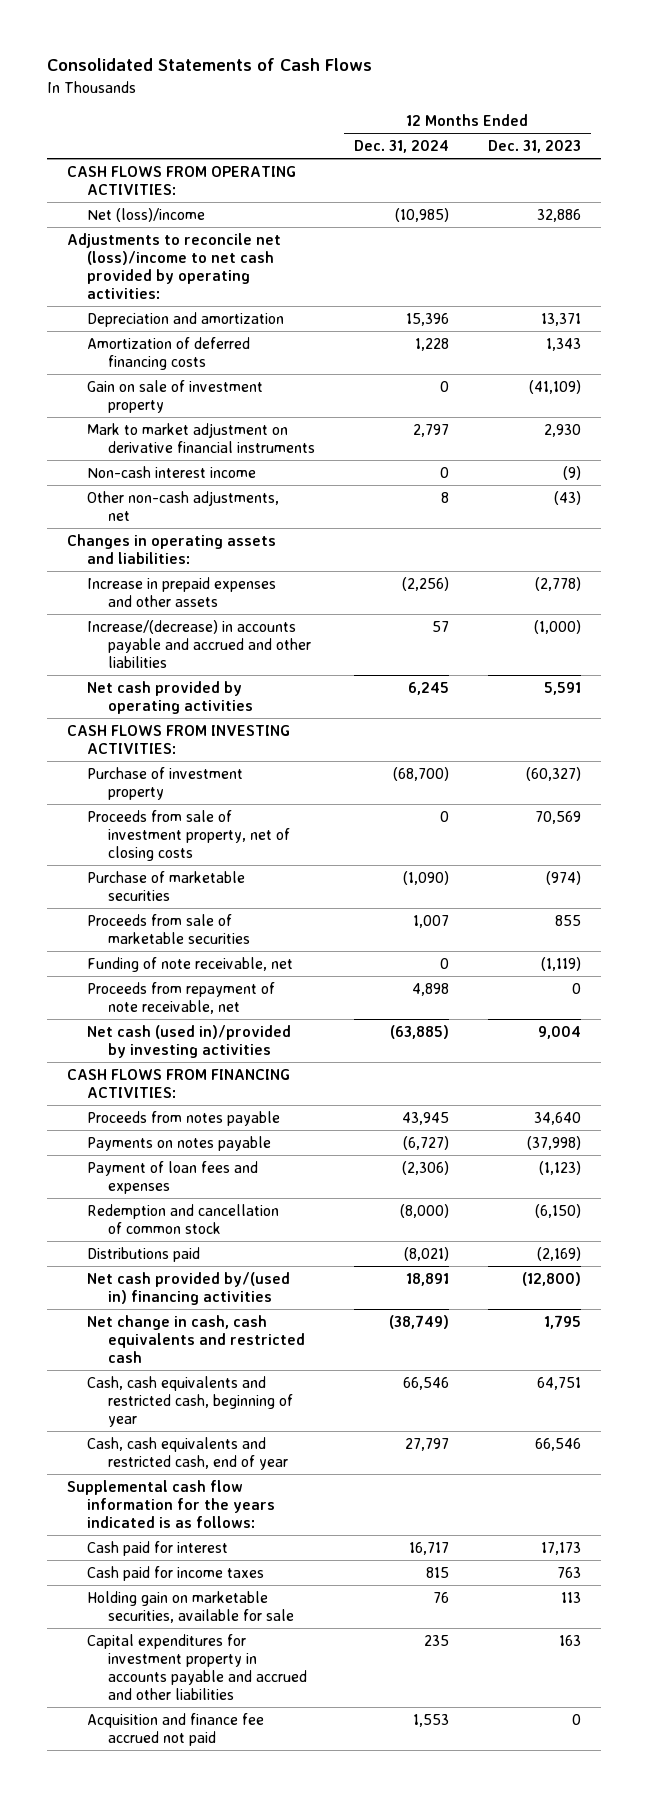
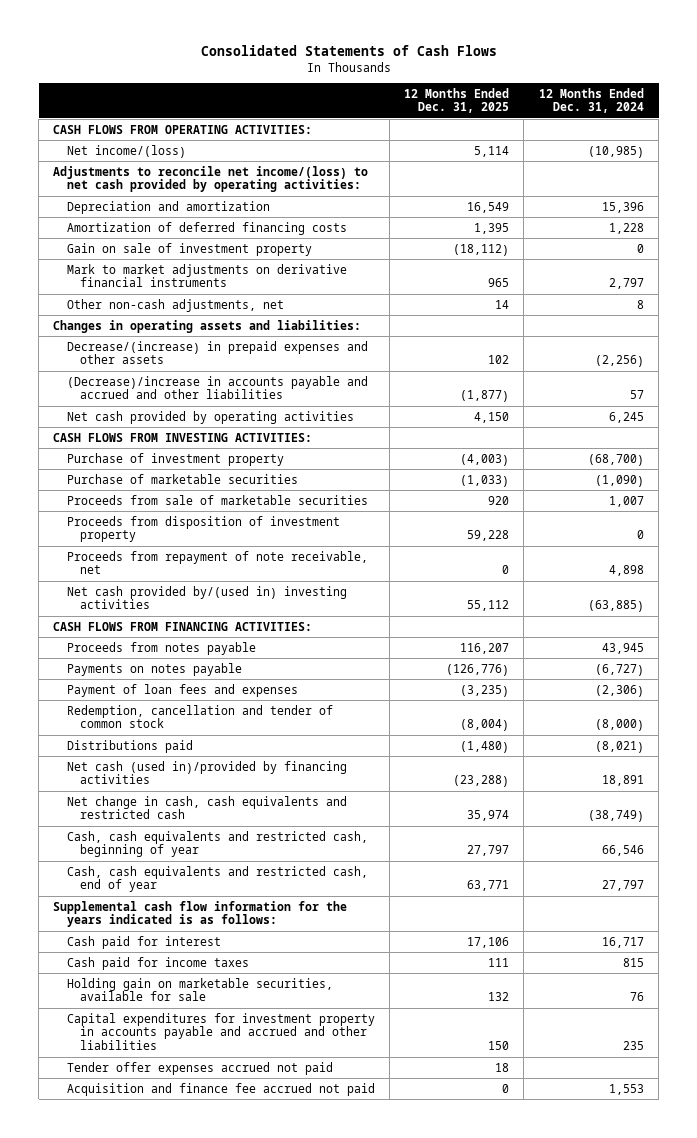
[488,140,582,154] Dec. 31, 2023 -> none
none -> [404,87,510,114] 12 Months Ended Dec. 31, 2025
[87,207,206,222] Net (loss)/income -> [66,144,186,158] Net income/(loss)
[66,232,281,300] Adjustments to reconcile net (loss)/income to net cash provided by operating activities: -> [53,165,369,193] Adjustments to reconcile net income/(loss) to net cash provided by operating activities:
[87,465,257,478] Non-cash interest income -> none
[87,422,315,453] Mark to market adjustment on derivative financial instruments -> [66,263,347,288] Mark to market adjustments on derivative financial instruments
[87,576,277,607] Increase in prepaid expenses and other assets -> [66,340,368,365] Decrease/(increase) in prepaid expenses and other assets
[87,619,311,669] Increase/(decrease) in accounts payable and accrued and other liabilities -> [66,375,368,400] (Decrease)/increase in accounts payable and accrued and other liabilities
[87,809,290,862] Proceeds from sale of investment property, net of closing costs -> none
[87,956,294,972] Funding of note receivable, net -> none
none -> [66,515,340,543] Proceeds from disposition of investment property
[87,1024,292,1058] Net cash (used in)/provided by investing activities -> [66,585,347,610] Net cash provided by/(used in) investing activities
[87,1203,280,1234] Redemption and cancellation of common stock -> [66,704,333,729] Redemption, cancellation and tender of common stock
[87,1271,291,1305] Net cash provided by/(used in) financing activities -> [66,760,347,785] Net cash (used in)/provided by financing activities
none -> [66,1061,333,1075] Tender offer expenses accrued not paid

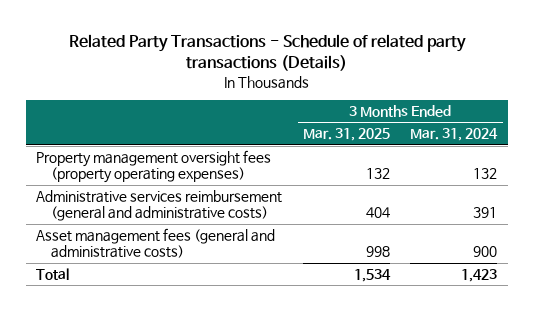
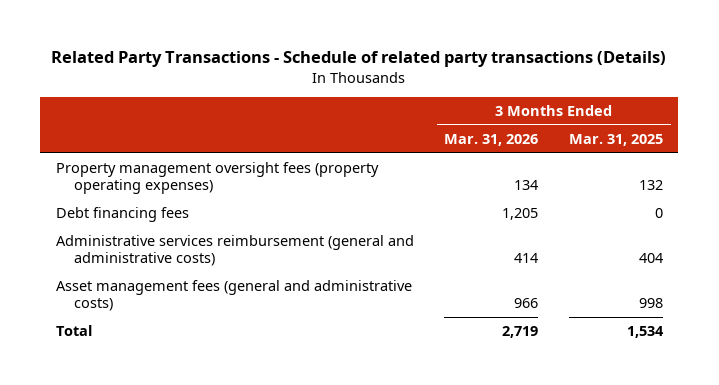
[410,128,499,142] Mar. 31, 2024 -> none
none -> [444,134,539,147] Mar. 31, 2026
none -> [55,207,189,223] Debt financing fees

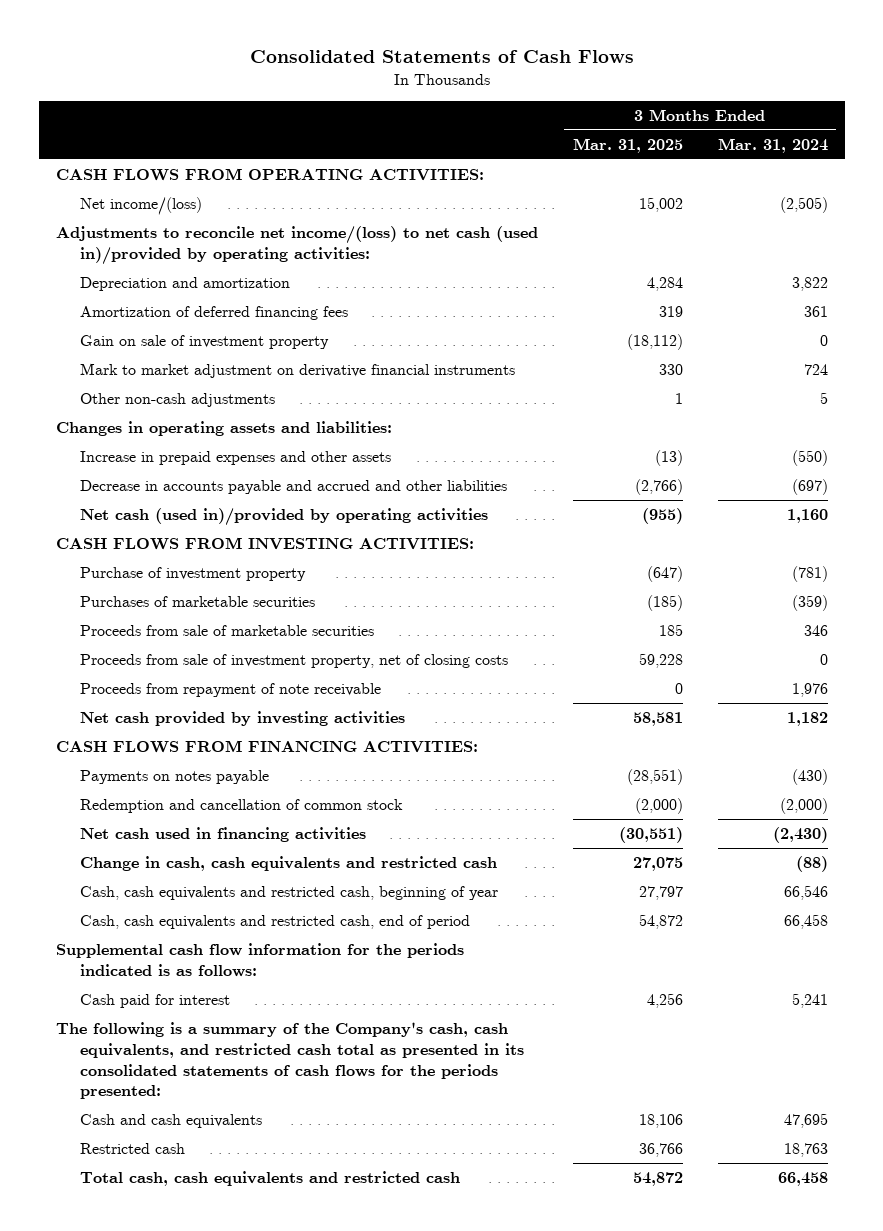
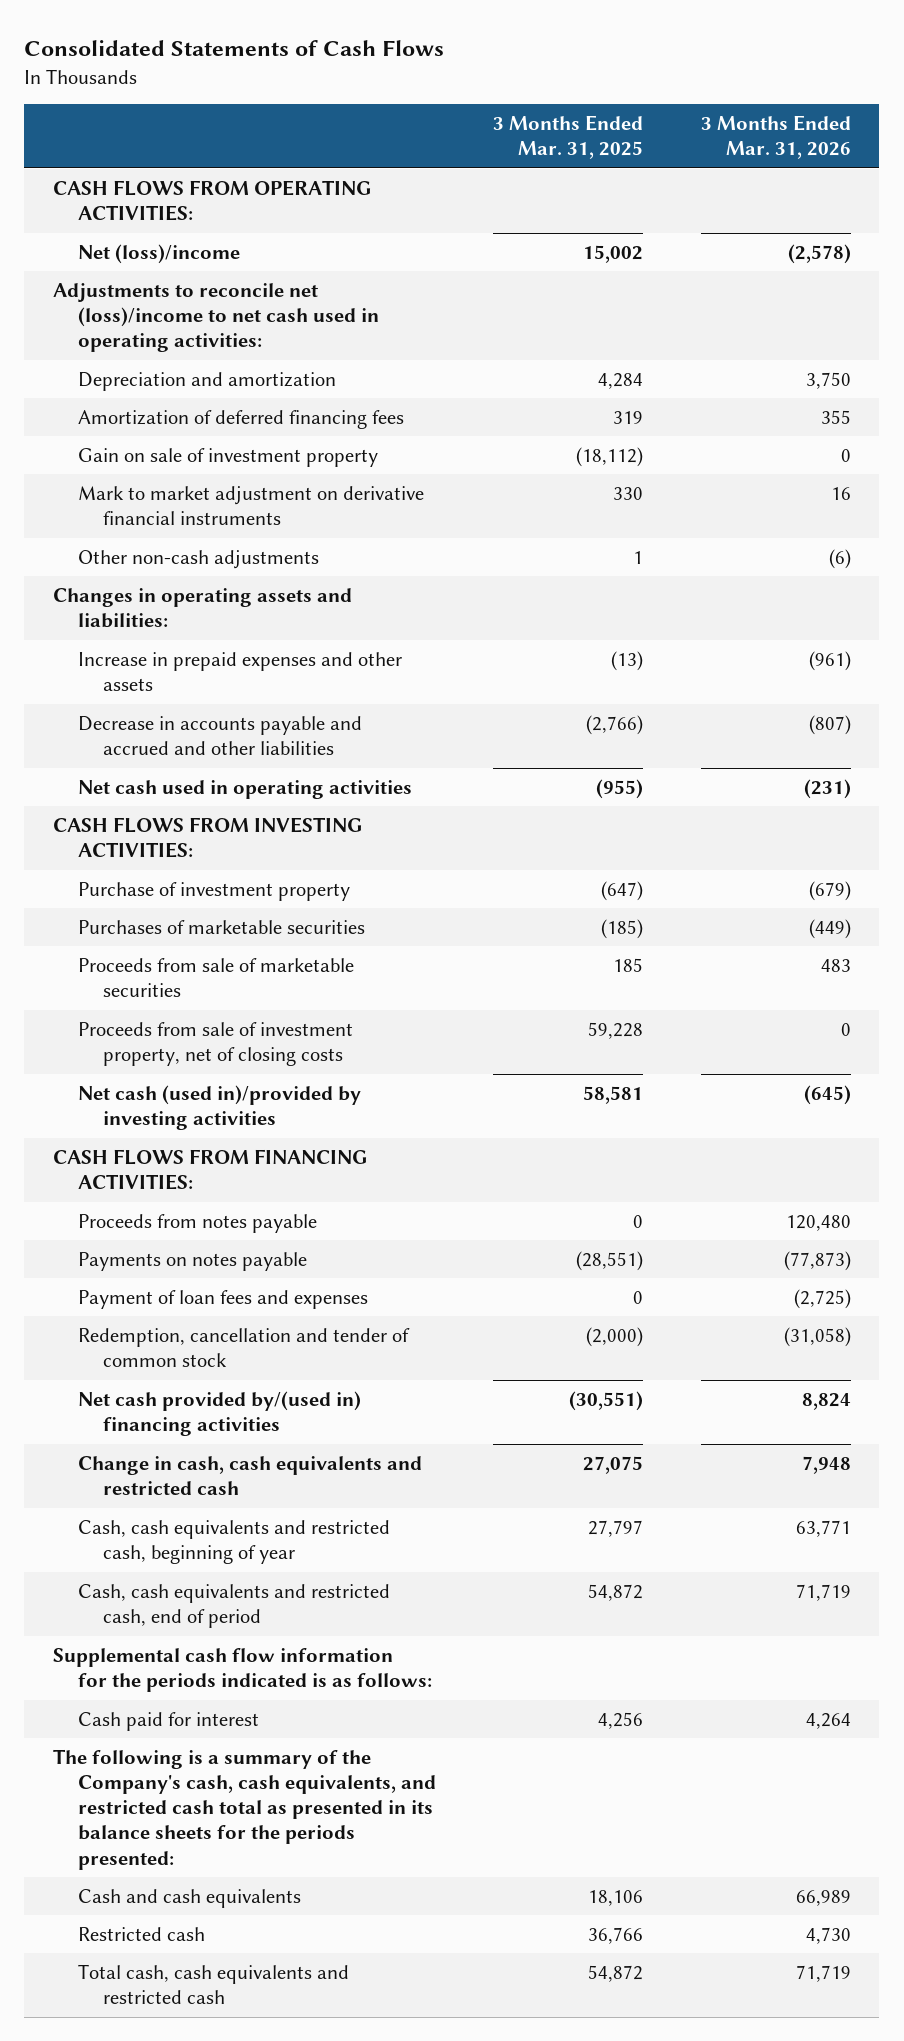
[717,137,828,153] Mar. 31, 2024 -> none
none -> [700,114,851,160] 3 Months Ended Mar. 31, 2026
[80,196,203,215] Net income/(loss) -> [78,243,241,264] Net (loss)/income
[55,225,538,265] Adjustments to reconcile net income/(loss) to net cash (used in)/provided by operating activities: -> [53,282,380,353] Adjustments to reconcile net (loss)/income to net cash used in operating activities:
[80,507,489,526] Net cash (used in)/provided by operating activities -> [78,779,413,799] Net cash used in operating activities
[80,682,382,697] Proceeds from repayment of note receivable -> none
[80,710,406,726] Net cash provided by investing activities -> [78,1084,362,1130] Net cash (used in)/provided by investing activities
none -> [78,1213,318,1233] Proceeds from notes payable
none -> [78,1289,369,1309] Payment of loan fees and expenses
[80,798,404,813] Redemption and cancellation of common stock -> [78,1327,411,1367] Redemption, cancellation and tender of common stock
[80,826,367,842] Net cash used in financing activities -> [78,1390,362,1436] Net cash provided by/(used in) financing activities
[55,1021,525,1100] The following is a summary of the Company's cash, cash equivalents, and restricted cash total as presented in its consolidated statements of cash flows for the periods presented: -> [53,1748,437,1870] The following is a summary of the Company's cash, cash equivalents, and restricted cash total as presented in its balance sheets for the periods presented:

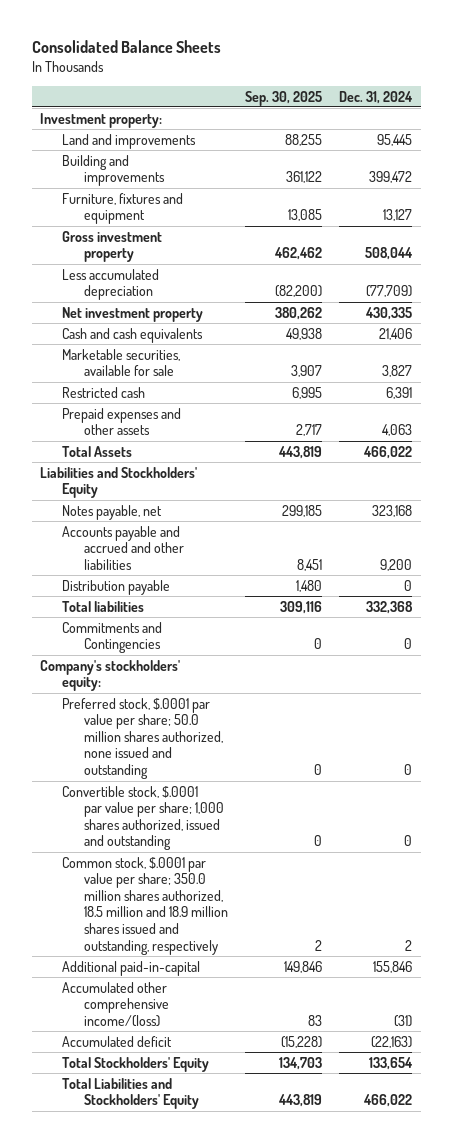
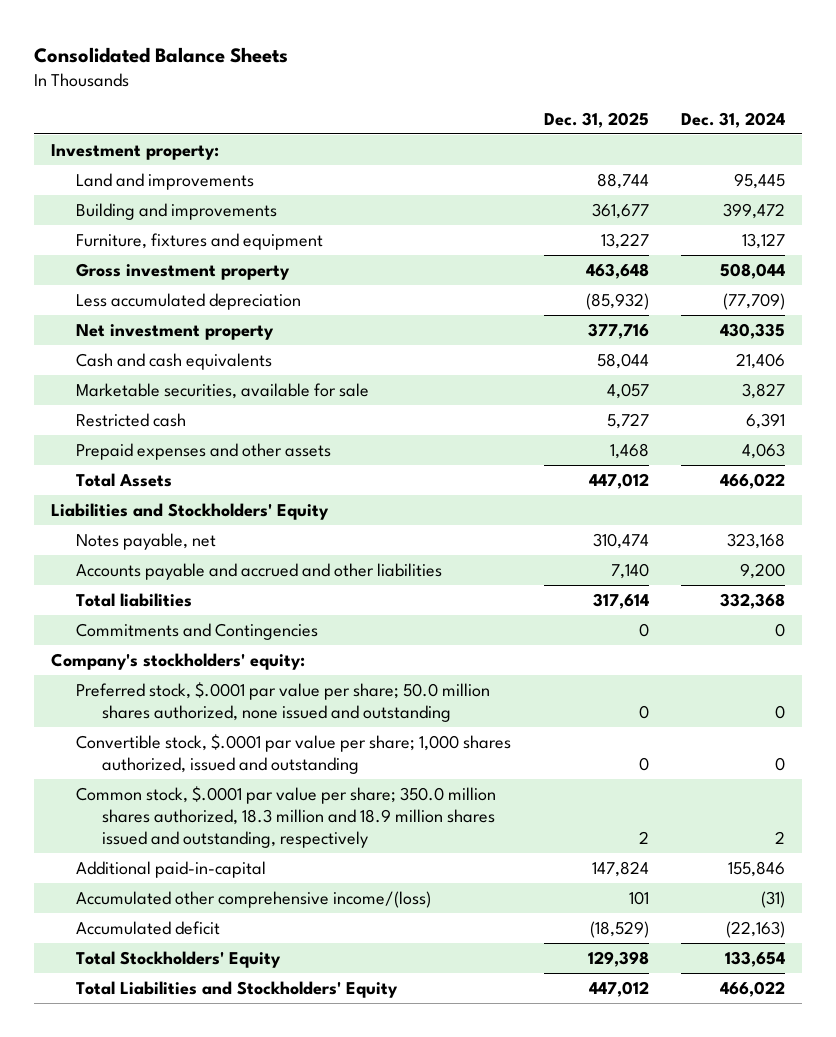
[245,90,323,106] Sep. 30, 2025 -> none
none -> [543,111,649,128] Dec. 31, 2025
[62,579,171,595] Distribution payable -> none
[62,856,229,955] Common stock, $.0001 par value per share; 350.0 million shares authorized, 18.5 million and 18.9 million shares issued and outstanding, respectively -> [76,785,497,848] Common stock, $.0001 par value per share; 350.0 million shares authorized, 18.3 million and 18.9 million shares issued and outstanding, respectively

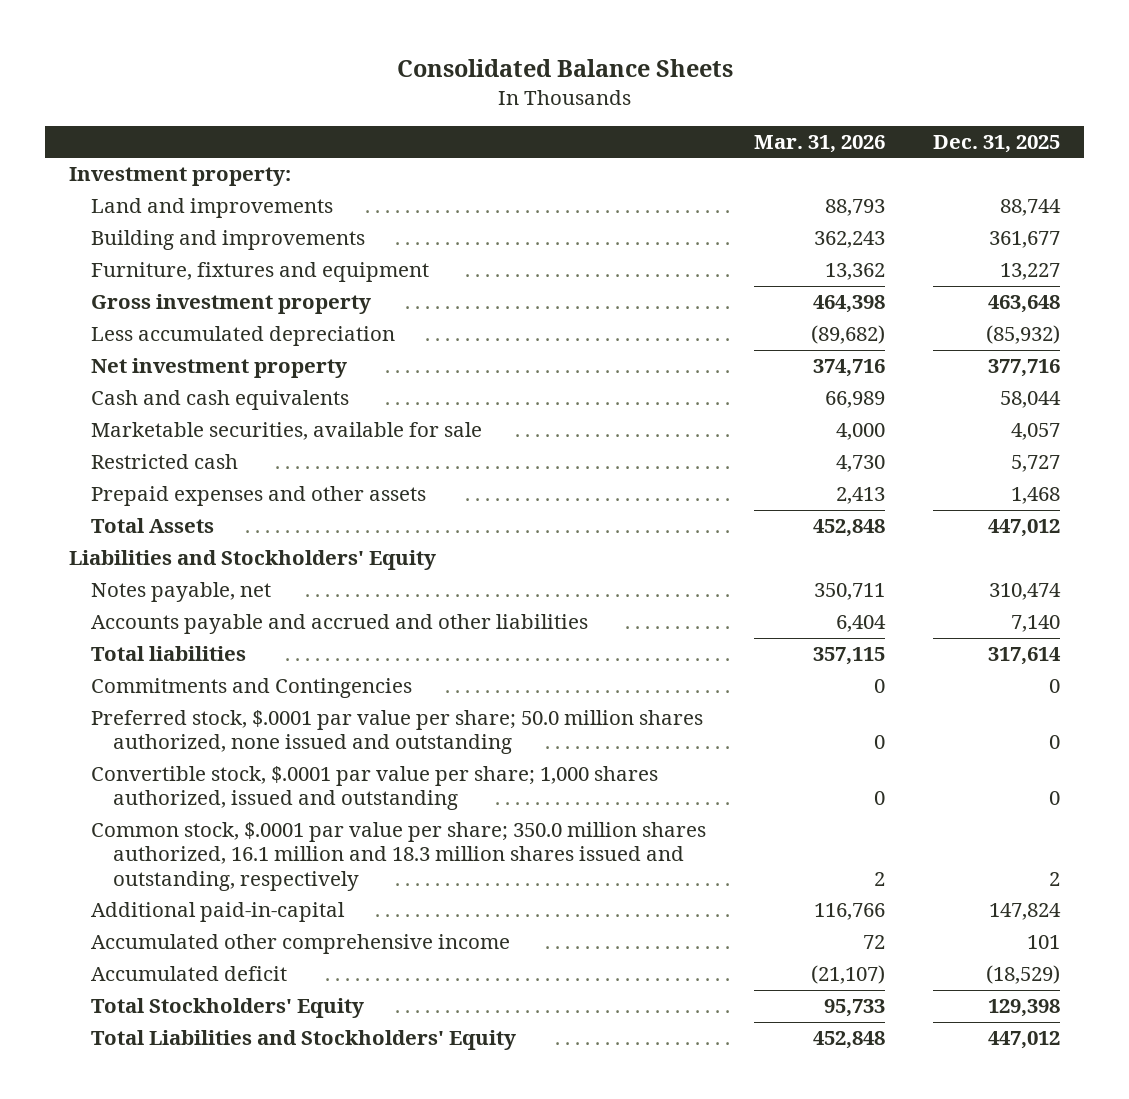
[681,111,786,128] Dec. 31, 2024 -> none
none -> [754,134,886,153] Mar. 31, 2026
[50,652,305,670] Company's stockholders' equity: -> none
[76,785,497,848] Common stock, $.0001 par value per share; 350.0 million shares authorized, 18.3 million and 18.9 million shares issued and outstanding, respectively -> [91,822,707,891] Common stock, $.0001 par value per share; 350.0 million shares authorized, 16.1 million and 18.3 million shares issued and outstanding, respectively
[76,890,432,908] Accumulated other comprehensive income/(loss) -> [91,934,511,955] Accumulated other comprehensive income

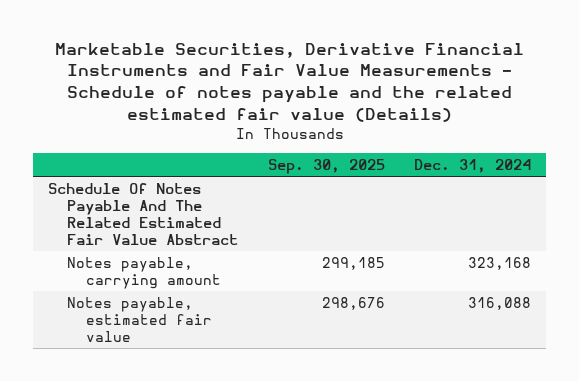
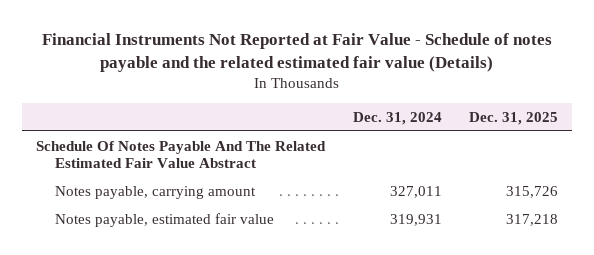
[54,42,524,123] Marketable Securities, Derivative Financial Instruments and Fair Value Measurements - Schedule of notes payable and the related estimated fair value (Details) -> [42,33,553,73] Financial Instruments Not Reported at Fair Value - Schedule of notes payable and the related estimated fair value (Details)
[267,158,385,174] Sep. 30, 2025 -> none
none -> [469,111,559,125] Dec. 31, 2025
[468,256,532,270] 323,168 -> [389,185,442,198] 327,011
[468,296,532,310] 316,088 -> [389,213,442,226] 319,931

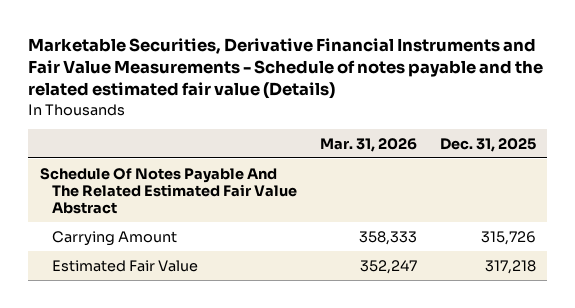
[42,33,553,73] Financial Instruments Not Reported at Fair Value - Schedule of notes payable and the related estimated fair value (Details) -> [28,37,544,100] Marketable Securities, Derivative Financial Instruments and Fair Value Measurements - Schedule of notes payable and the related estimated fair value (Details)
[352,111,442,125] Dec. 31, 2024 -> none
none -> [319,137,417,152] Mar. 31, 2026
[55,185,257,199] Notes payable, carrying amount -> [52,230,178,246] Carrying Amount
[55,212,275,227] Notes payable, estimated fair value -> [52,259,199,272] Estimated Fair Value

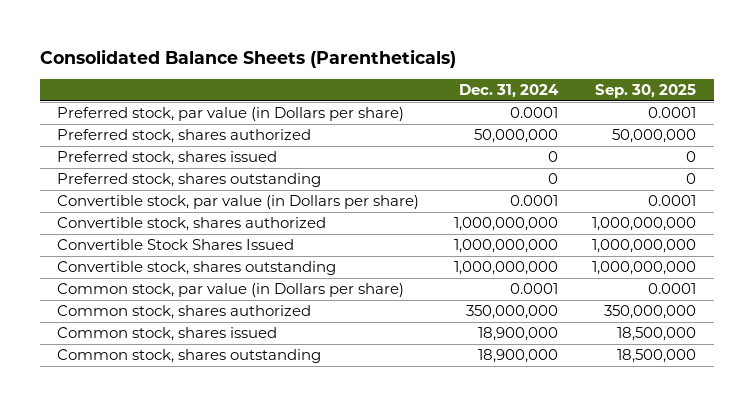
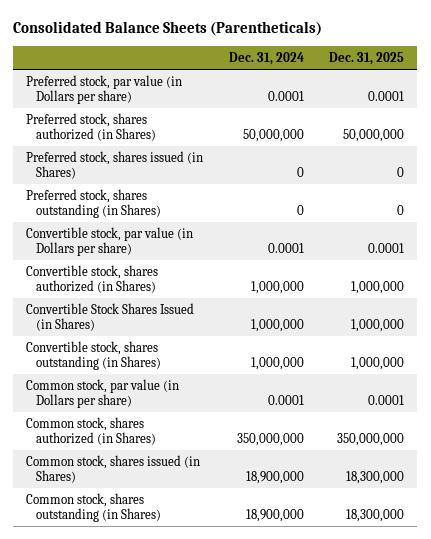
[595,84,697,99] Sep. 30, 2025 -> none
none -> [329,51,405,65] Dec. 31, 2025
[57,129,312,144] Preferred stock, shares authorized -> [26,113,157,141] Preferred stock, shares authorized (in Shares)
[57,151,278,166] Preferred stock, shares issued -> [26,151,204,179] Preferred stock, shares issued (in Shares)
[57,173,322,188] Preferred stock, shares outstanding -> [26,189,162,218] Preferred stock, shares outstanding (in Shares)
[57,217,327,232] Convertible stock, shares authorized -> [26,265,159,293] Convertible stock, shares authorized (in Shares)
[453,217,558,232] 1,000,000,000 -> [250,280,304,294] 1,000,000
[57,239,295,251] Convertible Stock Shares Issued -> [26,303,195,331] Convertible Stock Shares Issued (in Shares)
[453,239,558,254] 1,000,000,000 -> [250,318,304,332] 1,000,000
[57,261,337,276] Convertible stock, shares outstanding -> [26,341,162,370] Convertible stock, shares outstanding (in Shares)
[453,261,558,276] 1,000,000,000 -> [250,356,304,370] 1,000,000
[57,305,312,320] Common stock, shares authorized -> [26,417,157,445] Common stock, shares authorized (in Shares)
[57,327,278,342] Common stock, shares issued -> [26,455,201,483] Common stock, shares issued (in Shares)
[57,349,322,364] Common stock, shares outstanding -> [26,493,162,522] Common stock, shares outstanding (in Shares)

